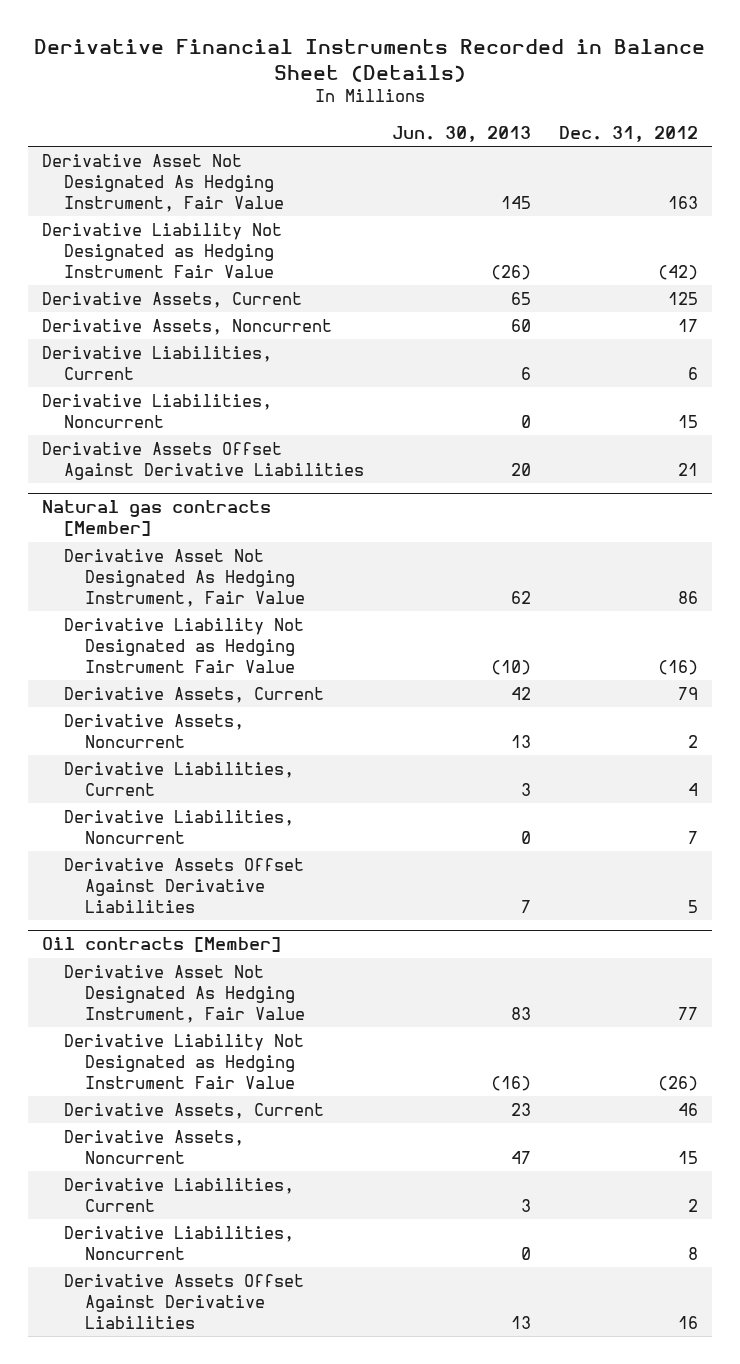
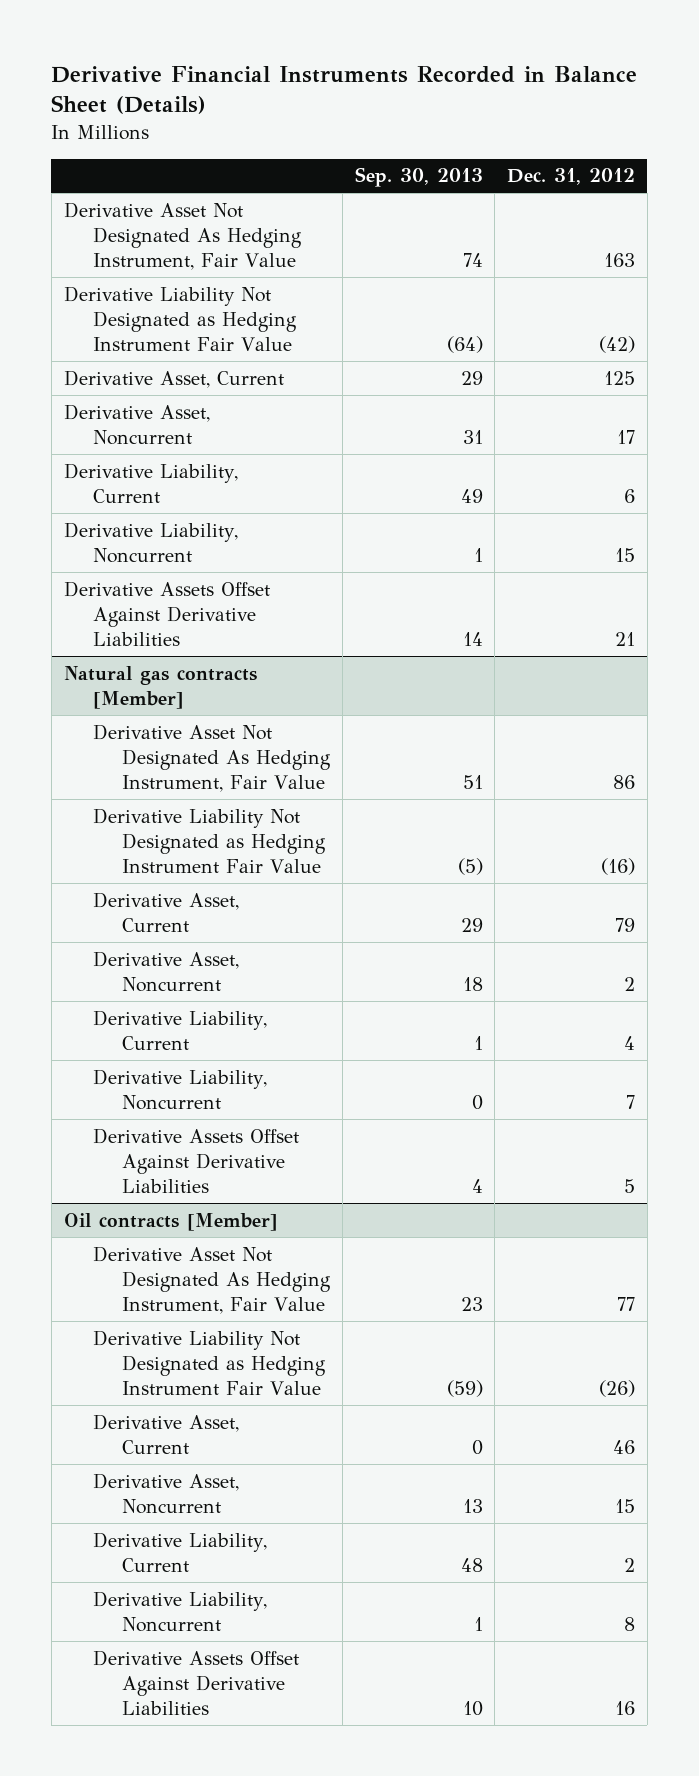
[391,126,531,143] Jun. 30, 2013 -> none
none -> [354,167,483,188] Sep. 30, 2013
[42,292,303,309] Derivative Assets, Current -> [63,369,284,388] Derivative Asset, Current
[42,319,333,336] Derivative Assets, Noncurrent -> [63,403,210,446] Derivative Asset, Noncurrent
[42,346,273,380] Derivative Liabilities, Current -> [63,462,238,504] Derivative Liability, Current
[42,394,273,428] Derivative Liabilities, Noncurrent -> [63,521,238,564] Derivative Liability, Noncurrent
[63,687,324,704] Derivative Assets, Current -> [92,891,239,933] Derivative Asset, Current
[63,714,244,748] Derivative Assets, Noncurrent -> [92,950,239,993] Derivative Asset, Noncurrent
[63,762,294,796] Derivative Liabilities, Current -> [92,1009,267,1051] Derivative Liability, Current
[63,810,294,844] Derivative Liabilities, Noncurrent -> [92,1068,267,1111] Derivative Liability, Noncurrent
[63,1103,324,1120] Derivative Assets, Current -> [92,1413,239,1455] Derivative Asset, Current
[63,1130,244,1164] Derivative Assets, Noncurrent -> [92,1472,239,1515] Derivative Asset, Noncurrent
[63,1178,294,1212] Derivative Liabilities, Current -> [92,1531,267,1573] Derivative Liability, Current
[63,1226,294,1260] Derivative Liabilities, Noncurrent -> [92,1590,267,1633] Derivative Liability, Noncurrent

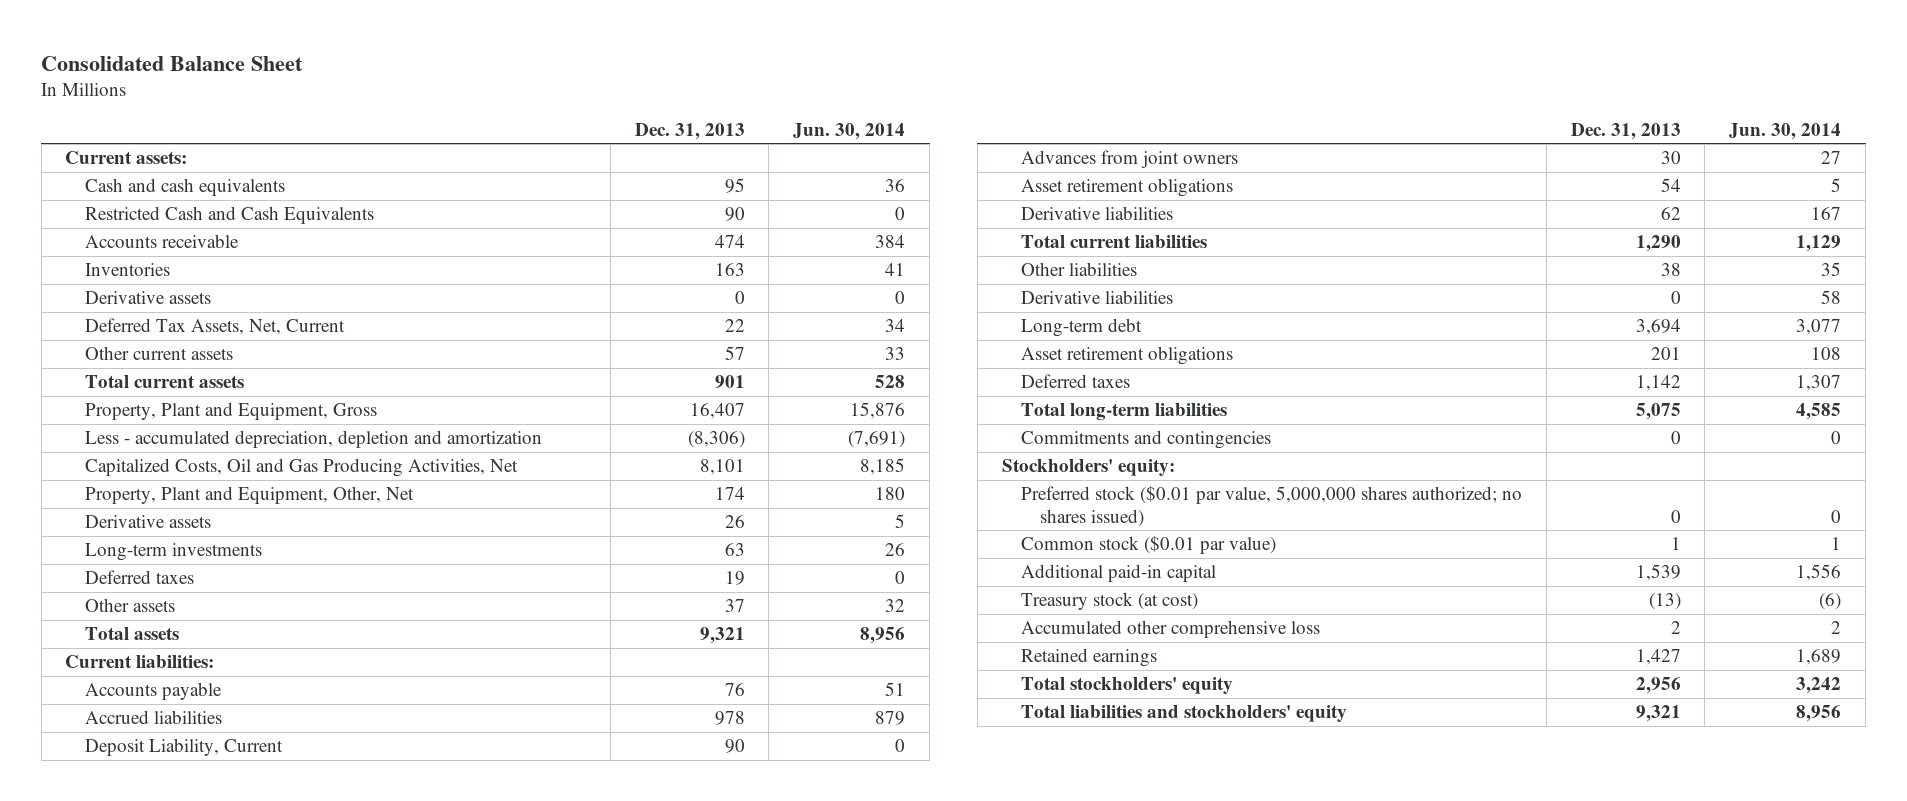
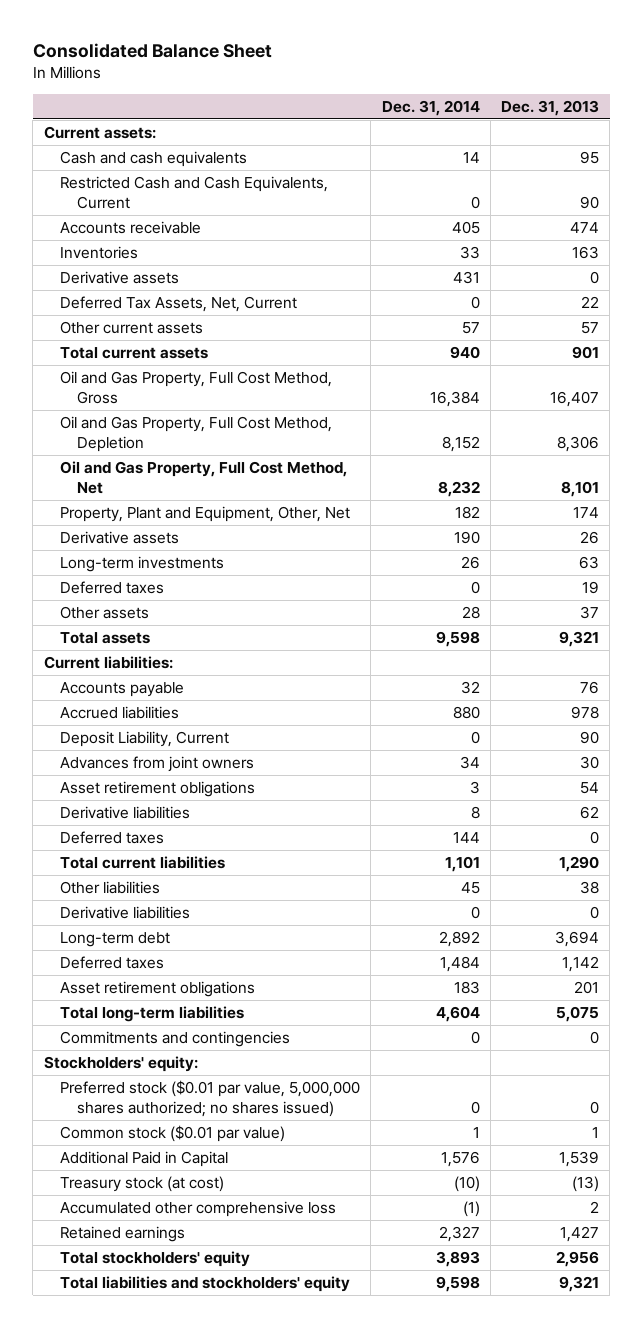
[793,122,906,140] Jun. 30, 2014 -> none
none -> [381,99,480,116] Dec. 31, 2014
[84,206,374,225] Restricted Cash and Cash Equivalents -> [60,175,329,210] Restricted Cash and Cash Equivalents, Current
[84,430,542,449] Less - accumulated depreciation, depletion and amortization -> none
[84,402,377,421] Property, Plant and Equipment, Gross -> [60,370,333,405] Oil and Gas Property, Full Cost Method, Gross
none -> [60,415,333,453] Oil and Gas Property, Full Cost Method, Depletion
[84,458,518,478] Capitalized Costs, Oil and Gas Producing Activities, Net -> [60,460,348,495] Oil and Gas Property, Full Cost Method, Net
none -> [60,830,165,844] Deferred taxes
[1020,346,1233,366] Asset retirement obligations -> [60,980,256,997] Asset retirement obligations
[1020,564,1216,583] Additional paid-in capital -> [60,1150,229,1167] Additional Paid in Capital

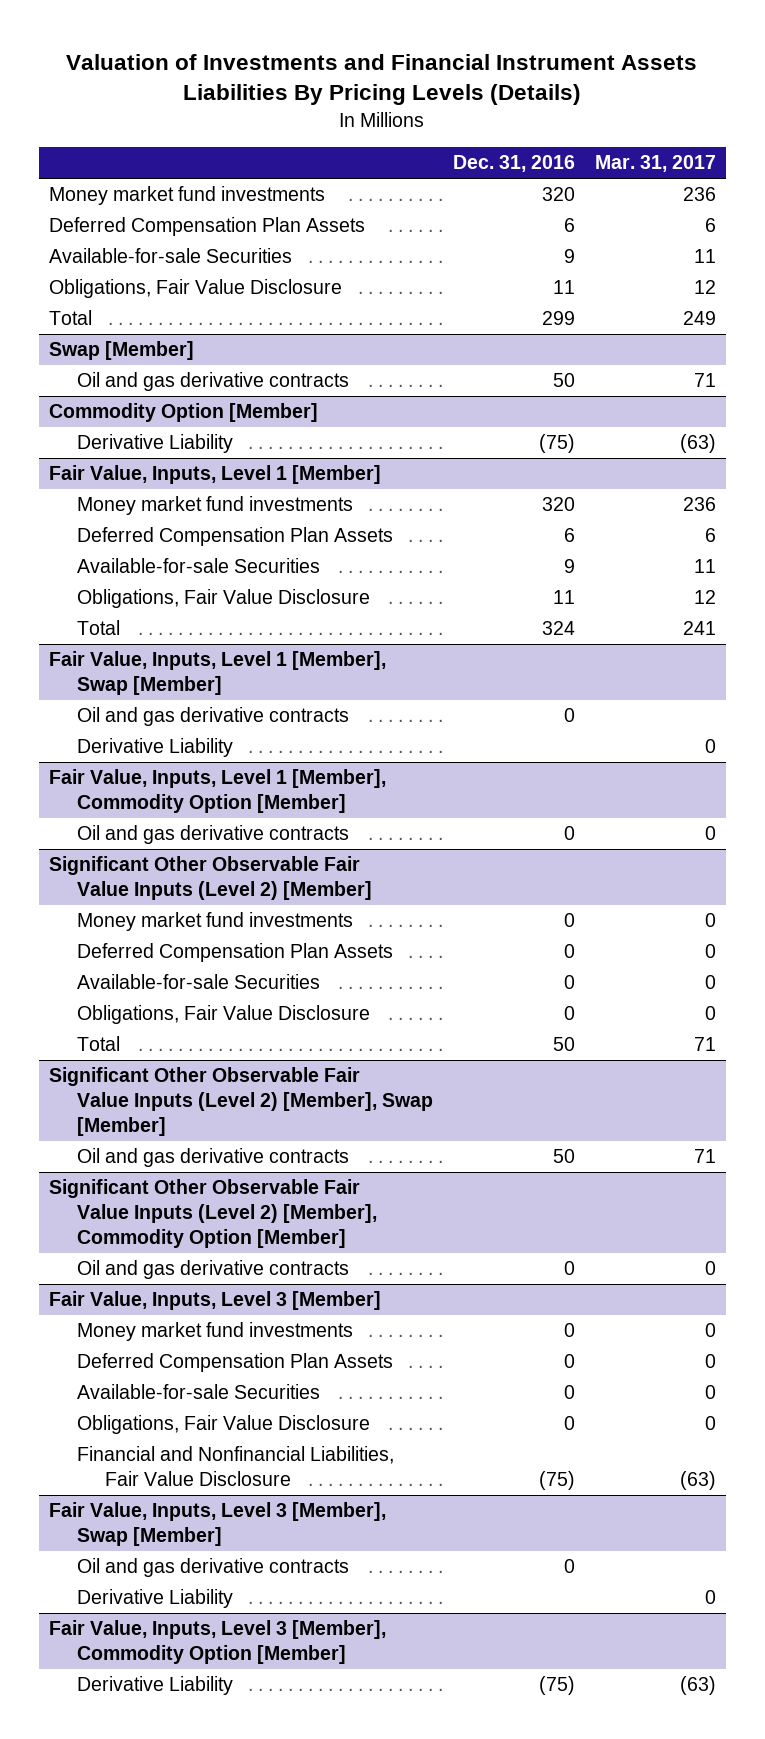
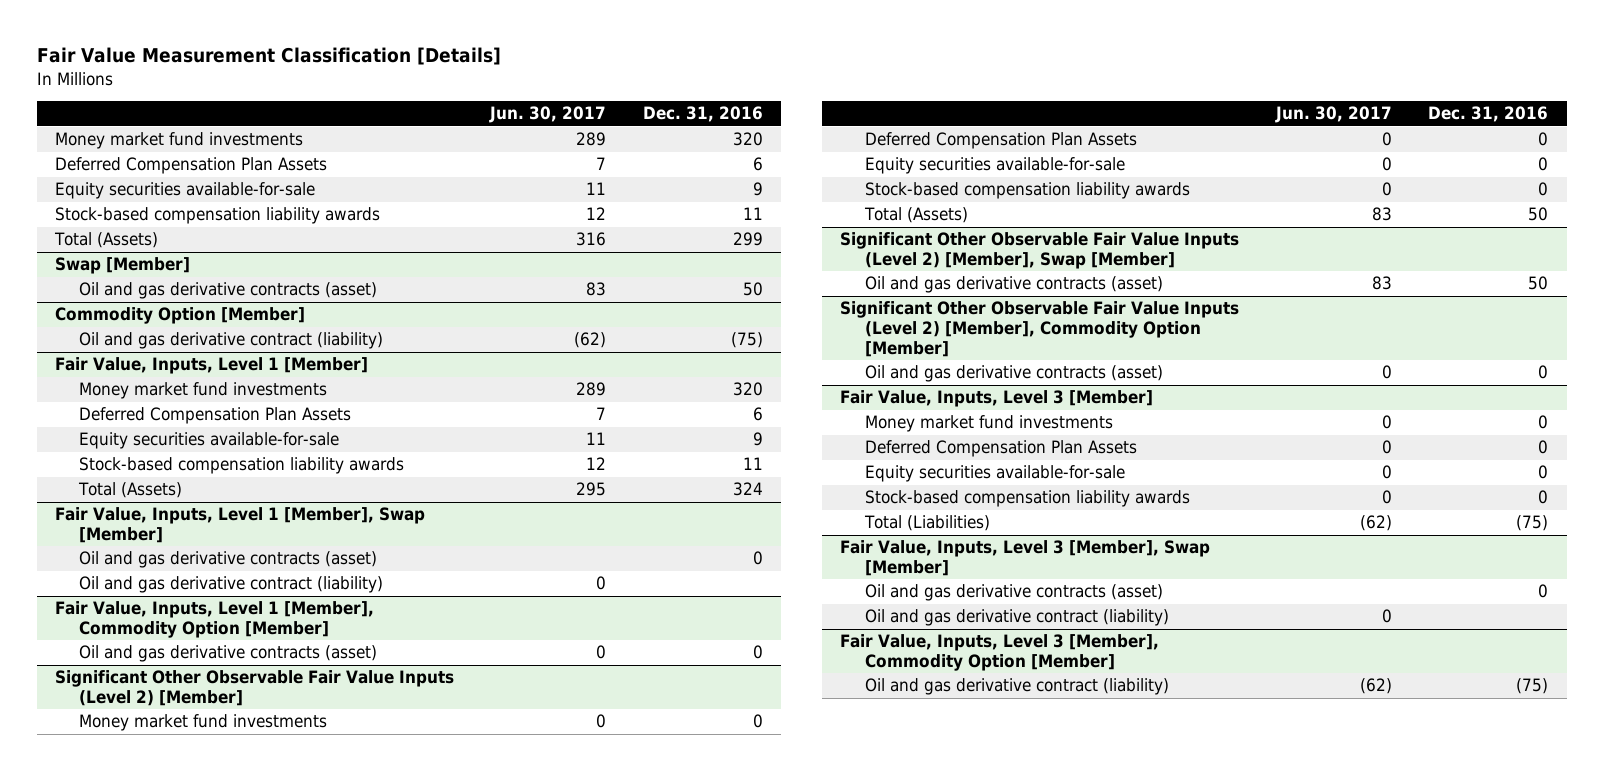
[66,53,698,106] Valuation of Investments and Financial Instrument Assets Liabilities By Pricing Levels (Details) -> [36,47,501,66] Fair Value Measurement Classification [Details]
[594,155,716,173] Mar. 31, 2017 -> none
none -> [489,106,607,124] Jun. 30, 2017
[49,248,293,264] Available-for-sale Securities -> [54,182,315,200] Equity securities available-for-sale
[49,279,343,299] Obligations, Fair Value Disclosure -> [54,207,380,225] Stock-based compensation liability awards
[49,310,93,326] Total -> [53,232,158,249] Total (Assets)
[76,372,349,392] Oil and gas derivative contracts -> [79,282,378,300] Oil and gas derivative contracts (asset)
[76,434,233,454] Derivative Liability -> [79,332,384,350] Oil and gas derivative contract (liability)
[76,558,320,574] Available-for-sale Securities -> [79,432,340,450] Equity securities available-for-sale
[76,589,370,609] Obligations, Fair Value Disclosure -> [79,457,405,475] Stock-based compensation liability awards
[76,620,120,636] Total -> [78,482,183,499] Total (Assets)
[76,707,349,727] Oil and gas derivative contracts -> [79,551,378,569] Oil and gas derivative contracts (asset)
[76,738,233,758] Derivative Liability -> [79,576,384,594] Oil and gas derivative contract (liability)
[76,825,349,845] Oil and gas derivative contracts -> [79,645,378,663] Oil and gas derivative contracts (asset)
[76,974,320,990] Available-for-sale Securities -> [864,157,1125,175] Equity securities available-for-sale
[76,1005,370,1025] Obligations, Fair Value Disclosure -> [864,182,1190,200] Stock-based compensation liability awards
[76,1036,120,1052] Total -> [863,207,968,224] Total (Assets)
[76,1148,349,1168] Oil and gas derivative contracts -> [864,276,1163,294] Oil and gas derivative contracts (asset)
[76,1260,349,1280] Oil and gas derivative contracts -> [864,365,1163,383] Oil and gas derivative contracts (asset)
[76,1384,320,1400] Available-for-sale Securities -> [864,465,1125,483] Equity securities available-for-sale
[76,1415,370,1435] Obligations, Fair Value Disclosure -> [864,490,1190,508] Stock-based compensation liability awards
[76,1446,394,1487] Financial and Nonfinancial Liabilities, Fair Value Disclosure -> [863,515,990,532] Total (Liabilities)
[76,1558,349,1578] Oil and gas derivative contracts -> [864,584,1163,602] Oil and gas derivative contracts (asset)
[76,1589,233,1609] Derivative Liability -> [864,609,1169,627] Oil and gas derivative contract (liability)
[76,1676,233,1696] Derivative Liability -> [864,678,1169,696] Oil and gas derivative contract (liability)

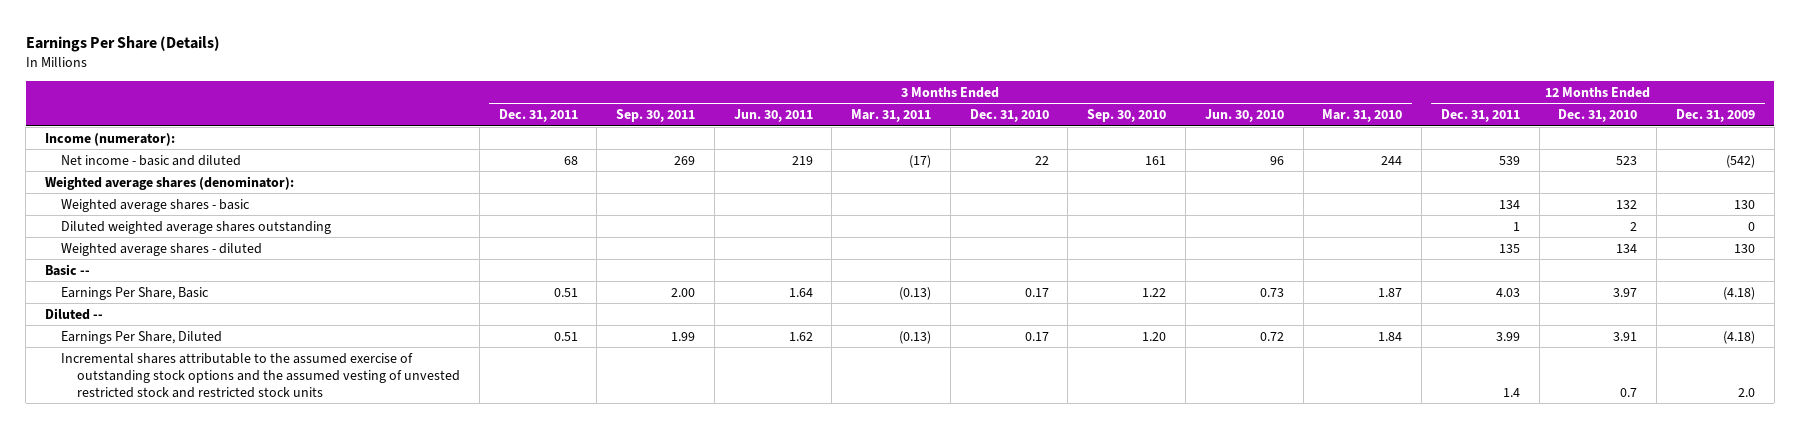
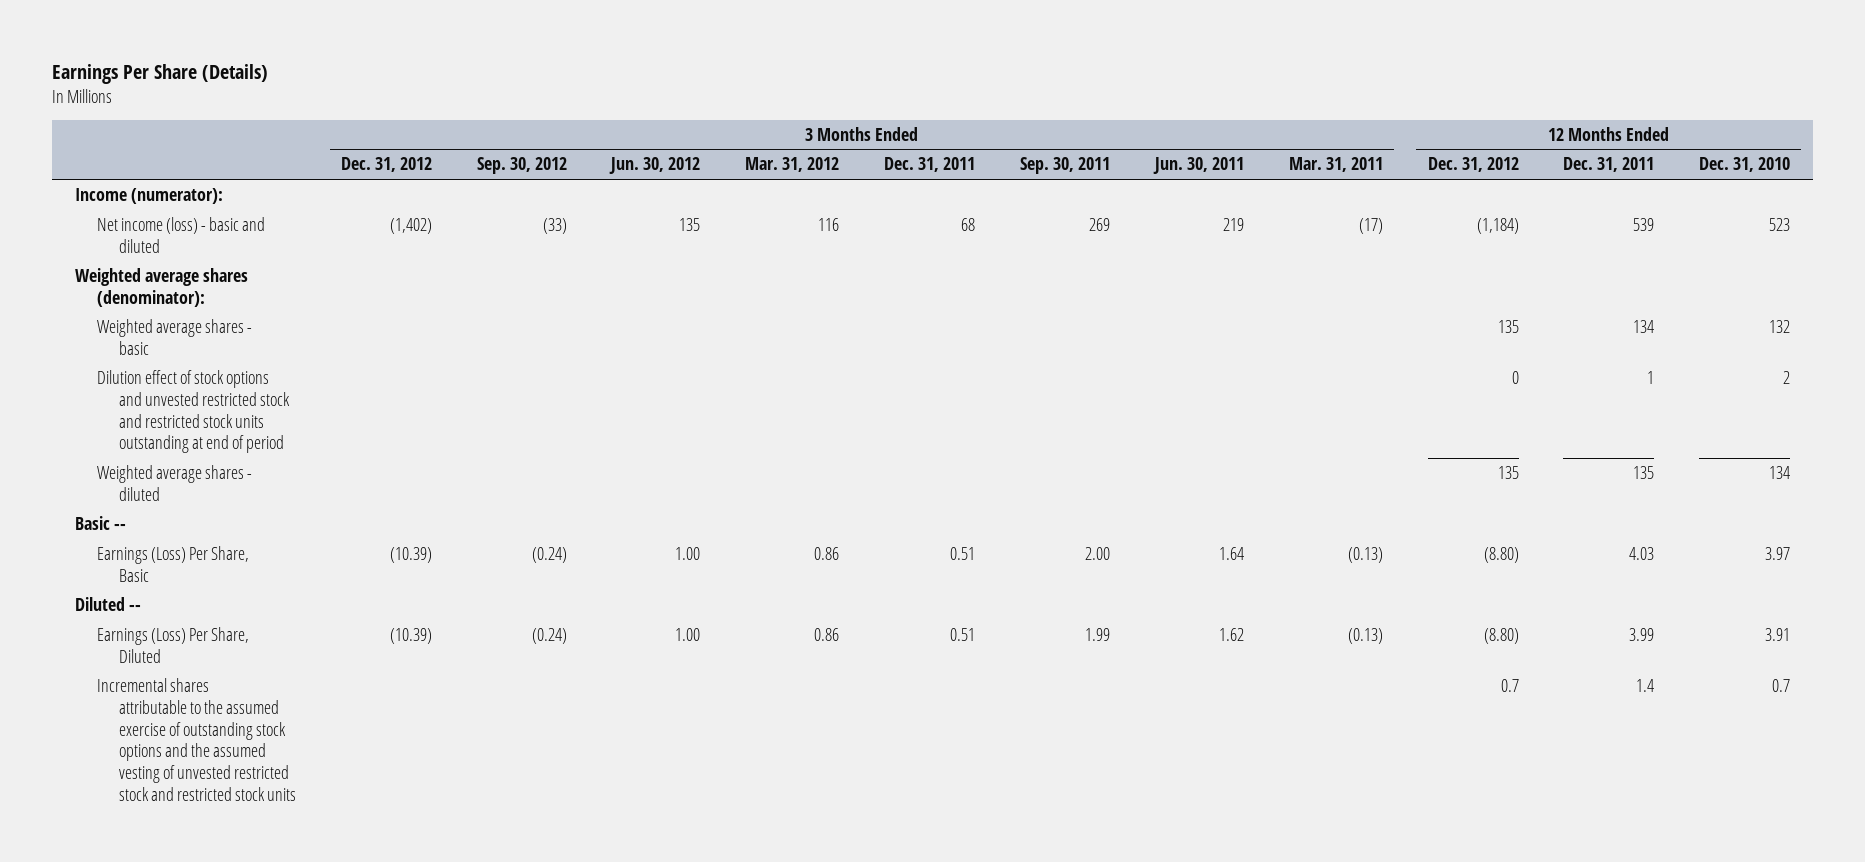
[969,109,1049,123] Dec. 31, 2010 -> none
[1087,109,1167,123] Sep. 30, 2010 -> none
[1204,109,1284,123] Jun. 30, 2010 -> none
[1322,109,1403,123] Mar. 31, 2010 -> none
[1675,109,1755,123] Dec. 31, 2009 -> none
none -> [340,157,432,173] Dec. 31, 2012
none -> [476,157,567,175] Sep. 30, 2012
none -> [609,157,701,175] Jun. 30, 2012
none -> [745,157,840,173] Mar. 31, 2012
none -> [1427,157,1519,173] Dec. 31, 2012
[61,154,242,166] Net income - basic and diluted -> [96,216,265,253] Net income (loss) - basic and diluted
[61,220,332,234] Diluted weighted average shares outstanding -> [96,369,290,454] Dilution effect of stock options and unvested restricted stock and restricted stock units outstanding at end of period
[61,286,210,300] Earnings Per Share, Basic -> [96,545,249,582] Earnings (Loss) Per Share, Basic
[61,330,223,344] Earnings Per Share, Diluted -> [96,626,249,663] Earnings (Loss) Per Share, Diluted

